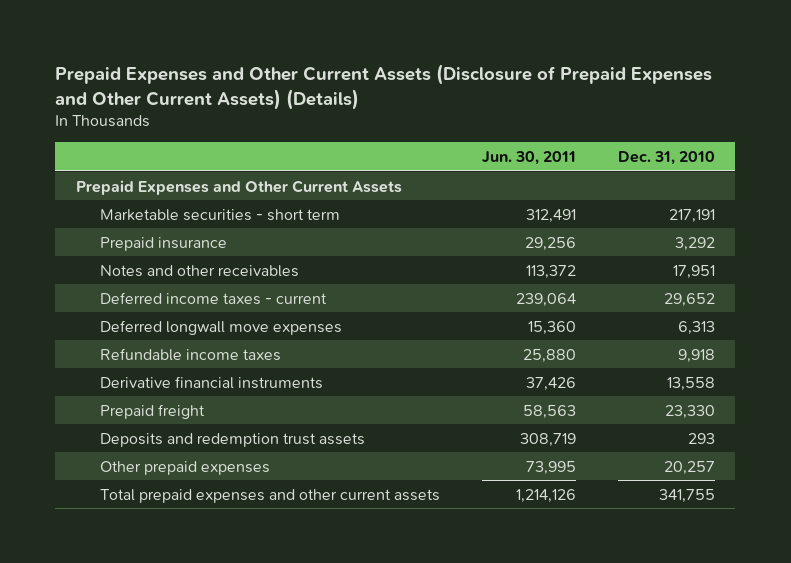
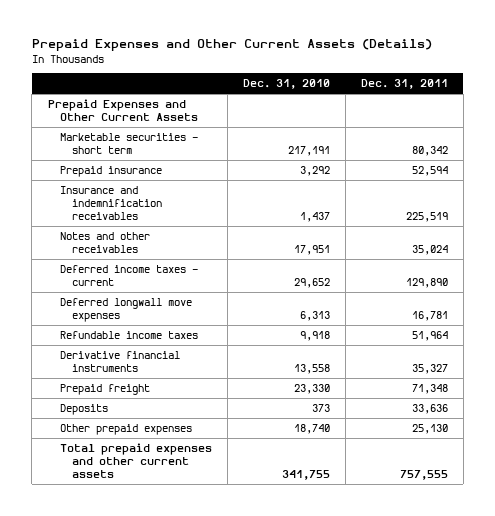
[55,63,713,110] Prepaid Expenses and Other Current Assets (Disclosure of Prepaid Expenses and Other Current Assets) (Details) -> [31,39,432,52] Prepaid Expenses and Other Current Assets (Details)
[481,150,576,165] Jun. 30, 2011 -> none
none -> [360,79,448,90] Dec. 31, 2011
none -> [59,185,162,220] Insurance and indemnification receivables
[100,432,366,447] Deposits and redemption trust assets -> [59,403,108,415] Deposits
[687,432,715,444] 293 -> [311,403,330,412] 373
[663,460,715,475] 20,257 -> [293,423,330,434] 18,740

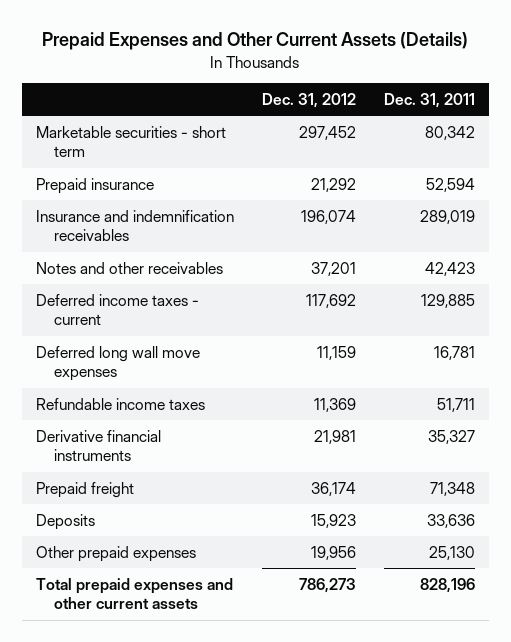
[242,79,330,90] Dec. 31, 2010 -> none
none -> [261,92,356,108] Dec. 31, 2012
[47,98,198,121] Prepaid Expenses and Other Current Assets -> none
[405,211,448,222] 225,519 -> [419,209,475,224] 289,019
[411,244,448,255] 35,024 -> [424,261,475,276] 42,423
[405,277,448,288] 129,890 -> [420,293,475,308] 129,885
[59,297,192,322] Deferred longwall move expenses -> [36,345,201,382] Deferred long wall move expenses
[411,330,448,341] 51,964 -> [436,397,475,412] 51,711
[399,469,448,480] 757,555 -> [419,577,475,593] 828,196

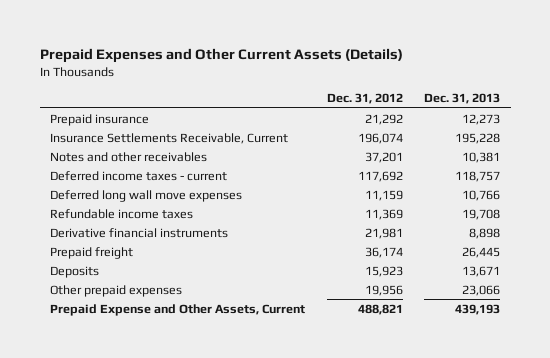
[383,92,475,108] Dec. 31, 2011 -> none
none -> [423,93,500,105] Dec. 31, 2013
[36,125,227,158] Marketable securities - short term -> none
[36,209,235,242] Insurance and indemnification receivables -> [50,132,289,144] Insurance Settlements Receivable, Current
[36,577,234,610] Total prepaid expenses and other current assets -> [50,303,306,316] Prepaid Expense and Other Assets, Current
[298,577,356,593] 786,273 -> [357,303,403,315] 488,821

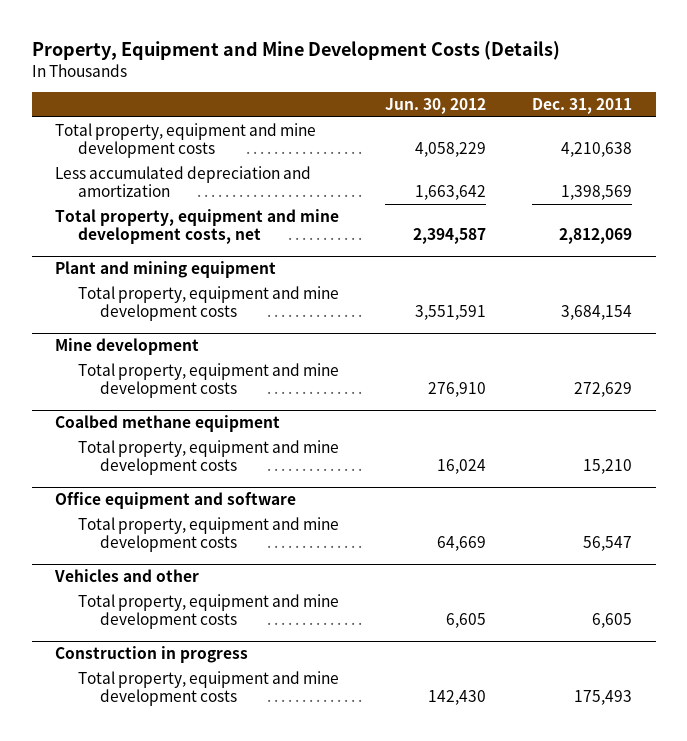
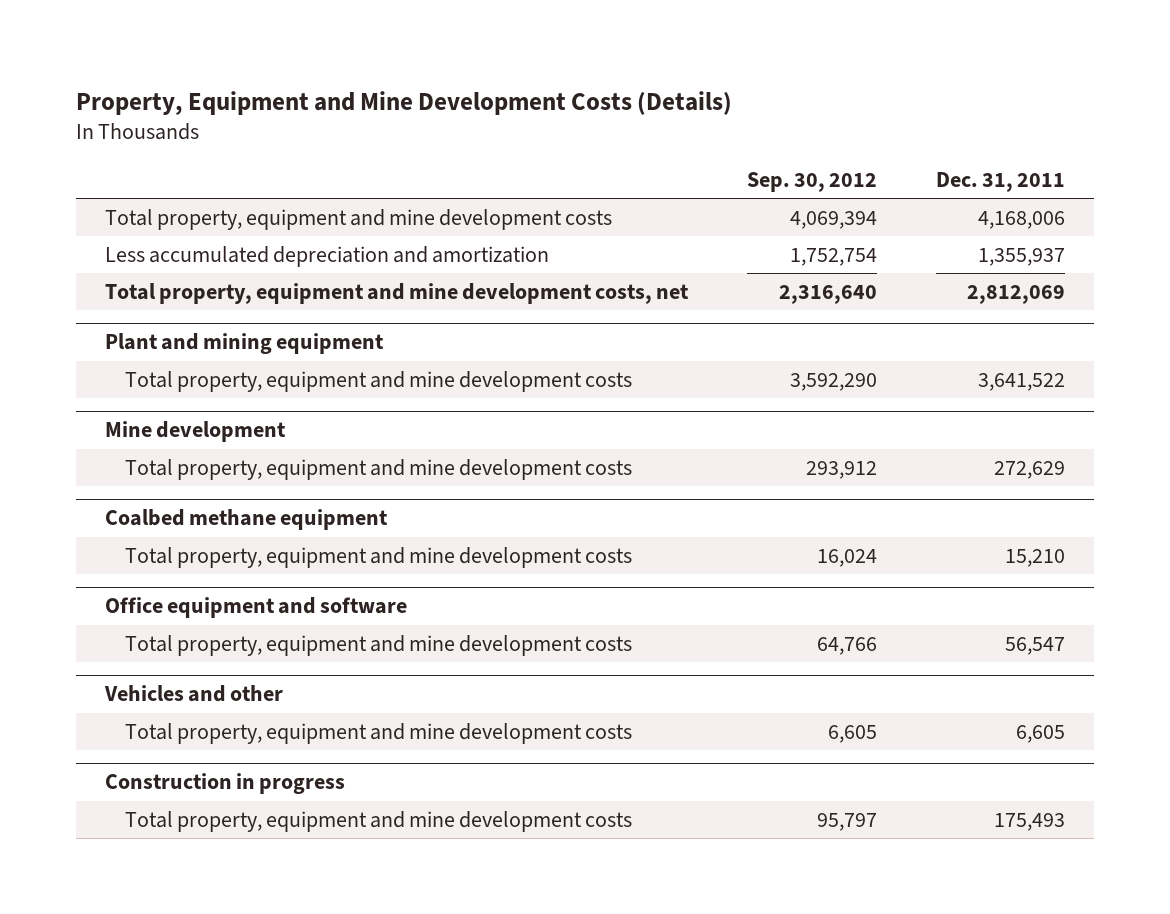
[385,98,487,115] Jun. 30, 2012 -> none
none -> [746,171,877,192] Sep. 30, 2012
[561,142,633,158] 4,210,638 -> [977,210,1065,229] 4,168,006
[561,185,633,201] 1,398,569 -> [977,247,1065,266] 1,355,937
[561,305,633,321] 3,684,154 -> [977,372,1065,391] 3,641,522

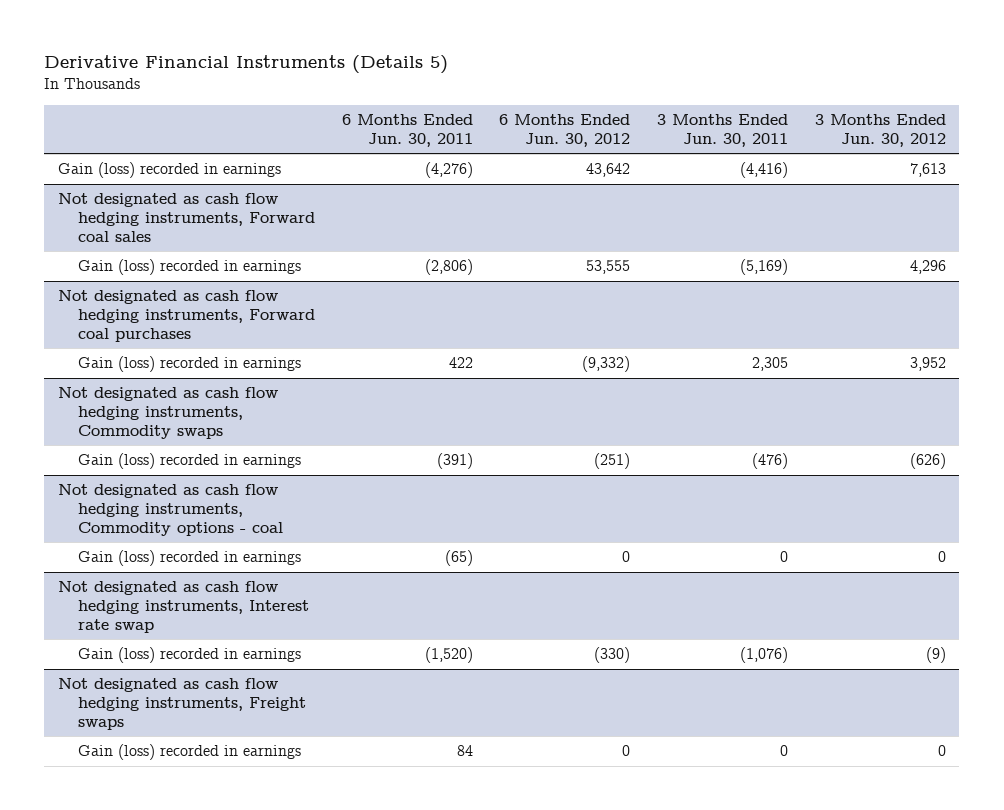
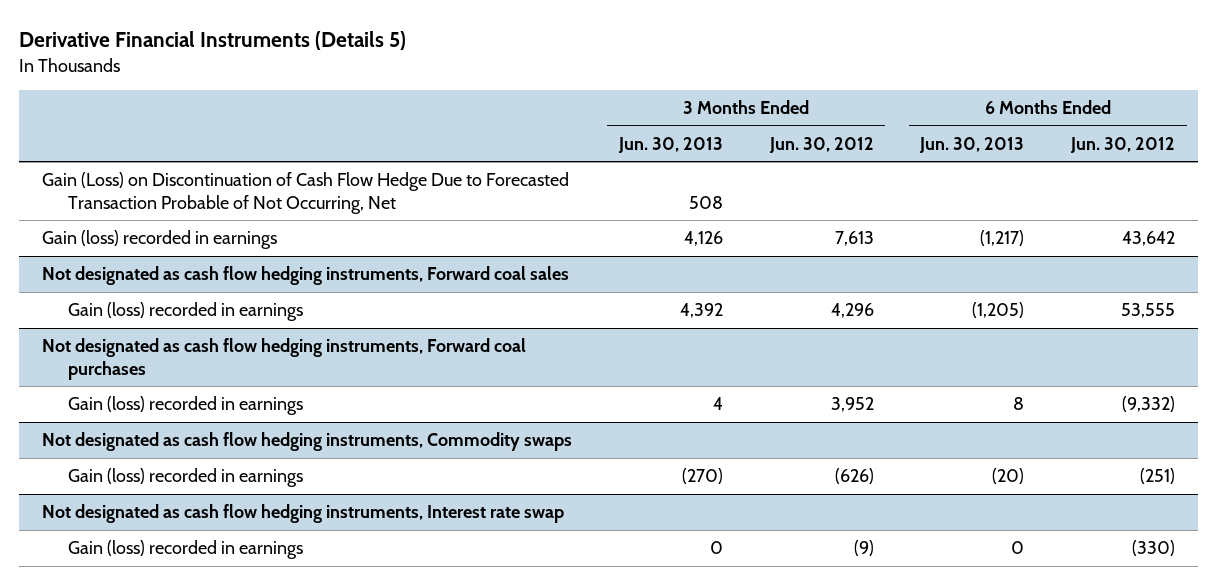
[341,114,473,147] 6 Months Ended Jun. 30, 2011 -> none
[657,114,789,147] 3 Months Ended Jun. 30, 2011 -> none
none -> [618,136,724,153] Jun. 30, 2013
none -> [919,136,1025,153] Jun. 30, 2013
none -> [42,172,570,214] Gain (Loss) on Discontinuation of Cash Flow Hedge Due to Forecasted Transaction Probable of Not Occurring, Net
[57,484,283,536] Not designated as cash flow hedging instruments, Commodity options - coal -> none
[77,550,301,567] Gain (loss) recorded in earnings -> none
[57,678,306,730] Not designated as cash flow hedging instruments, Freight swaps -> none
[77,744,301,761] Gain (loss) recorded in earnings -> none

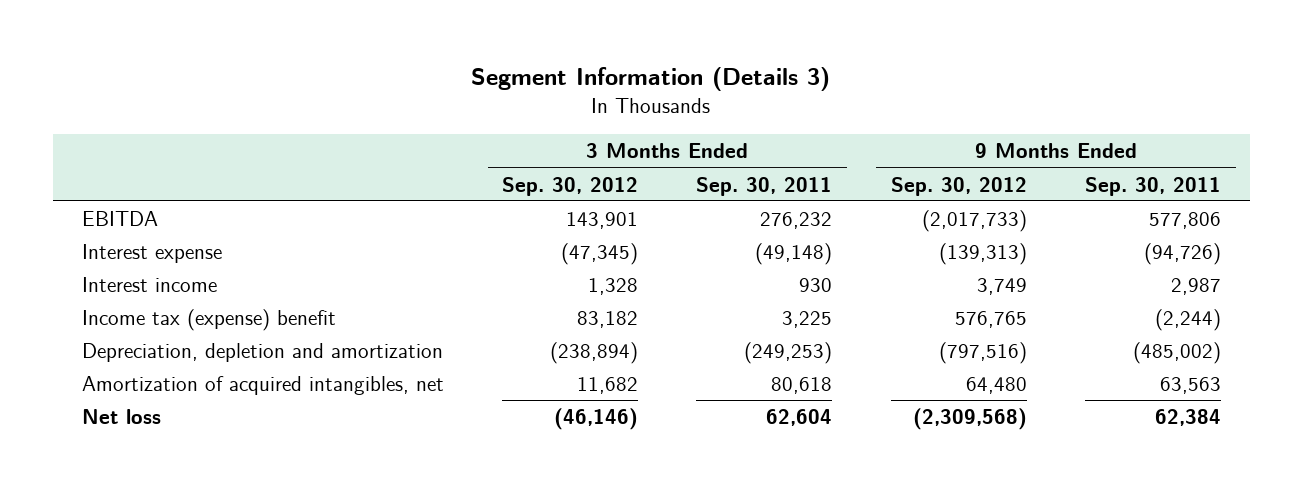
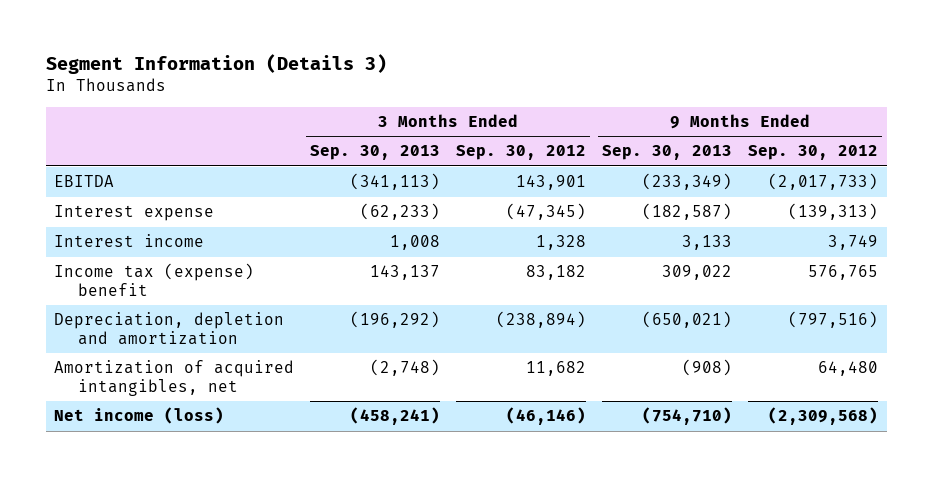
[696,176,833,196] Sep. 30, 2011 -> none
[1084,176,1221,196] Sep. 30, 2011 -> none
none -> [309,145,440,161] Sep. 30, 2013
none -> [602,145,733,161] Sep. 30, 2013
[81,408,161,424] Net loss -> [53,407,224,425] Net income (loss)

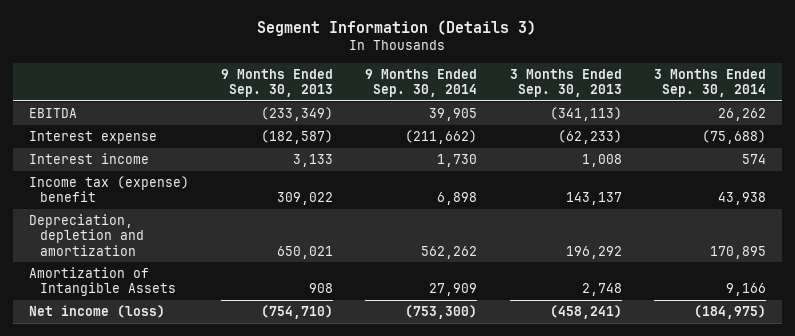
[456,145,587,161] Sep. 30, 2012 -> none
[748,145,879,161] Sep. 30, 2012 -> none
none -> [365,68,478,98] 9 Months Ended Sep. 30, 2014
none -> [653,68,766,98] 3 Months Ended Sep. 30, 2014
[53,360,294,396] Amortization of acquired intangibles, net -> none
[349,311,440,329] (196,292) -> [565,245,622,259] 196,292
[642,311,733,329] (650,021) -> [277,245,334,259] 650,021
none -> [28,266,177,297] Amortization of Intangible Assets

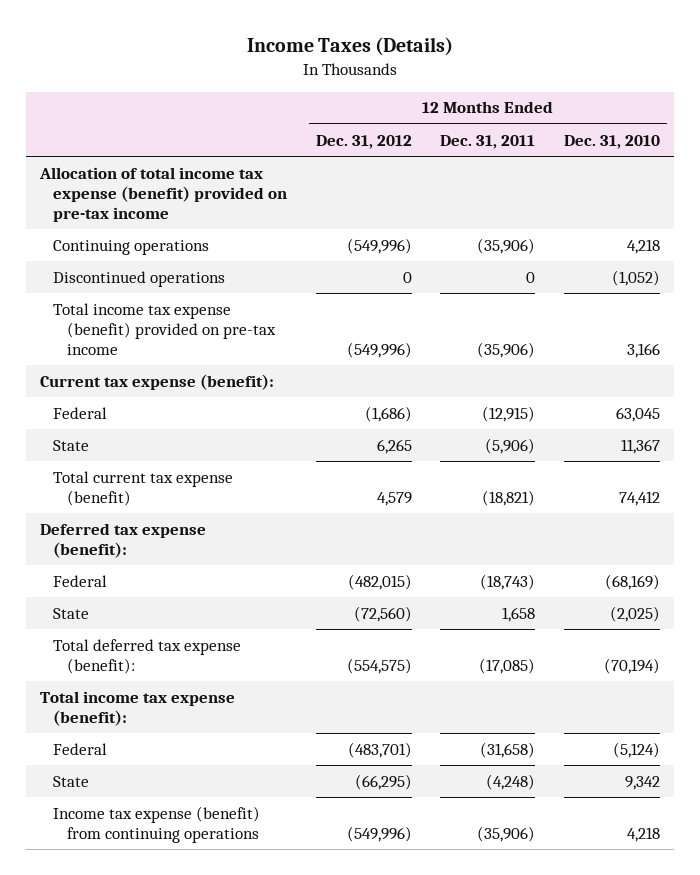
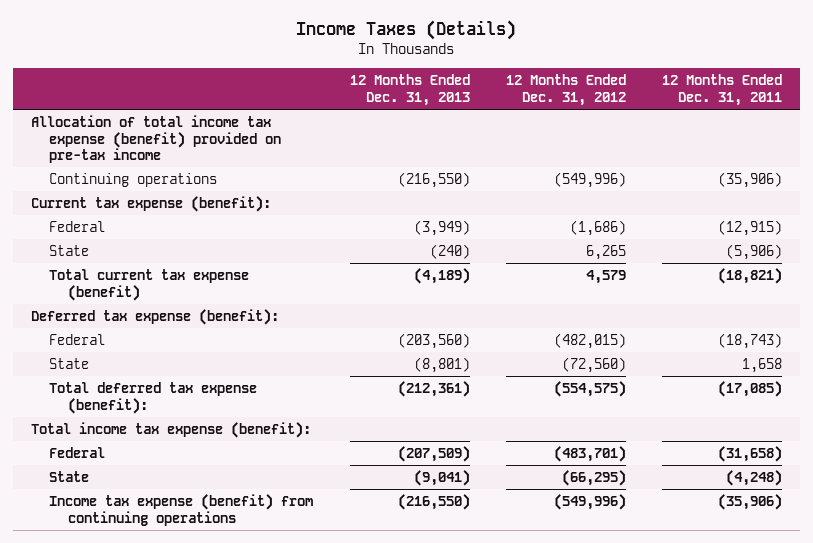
[563,134,660,149] Dec. 31, 2010 -> none
none -> [349,74,470,106] 12 Months Ended Dec. 31, 2013
[53,270,226,287] Discontinued operations -> none
[53,302,276,355] Total income tax expense (benefit) provided on pre-tax income -> none

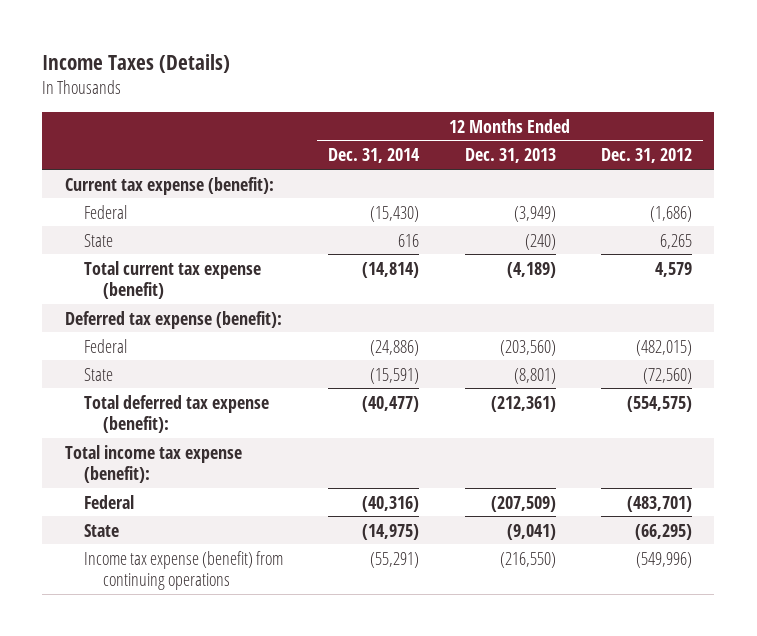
[661,74,782,106] 12 Months Ended Dec. 31, 2011 -> none
none -> [328,148,421,164] Dec. 31, 2014
[30,115,282,164] Allocation of total income tax expense (benefit) provided on pre-tax income -> none
[49,173,218,188] Continuing operations -> none

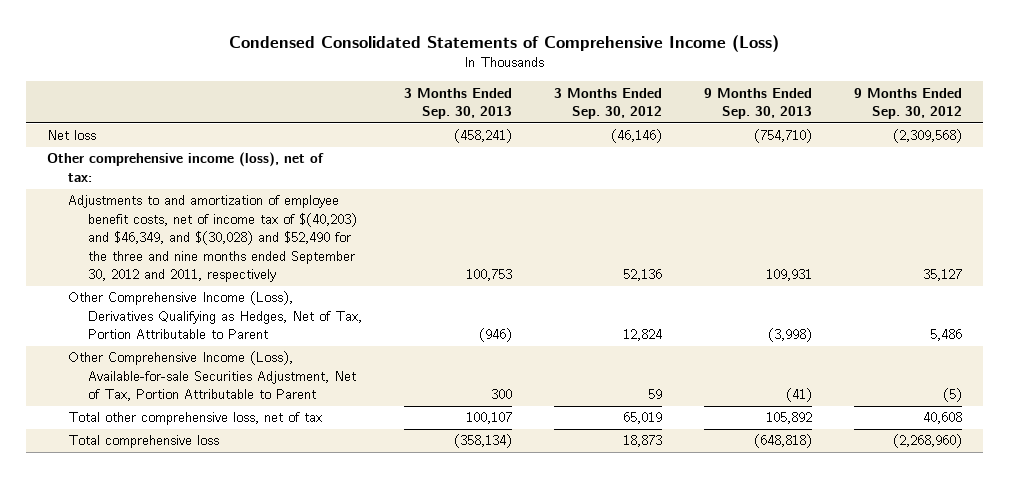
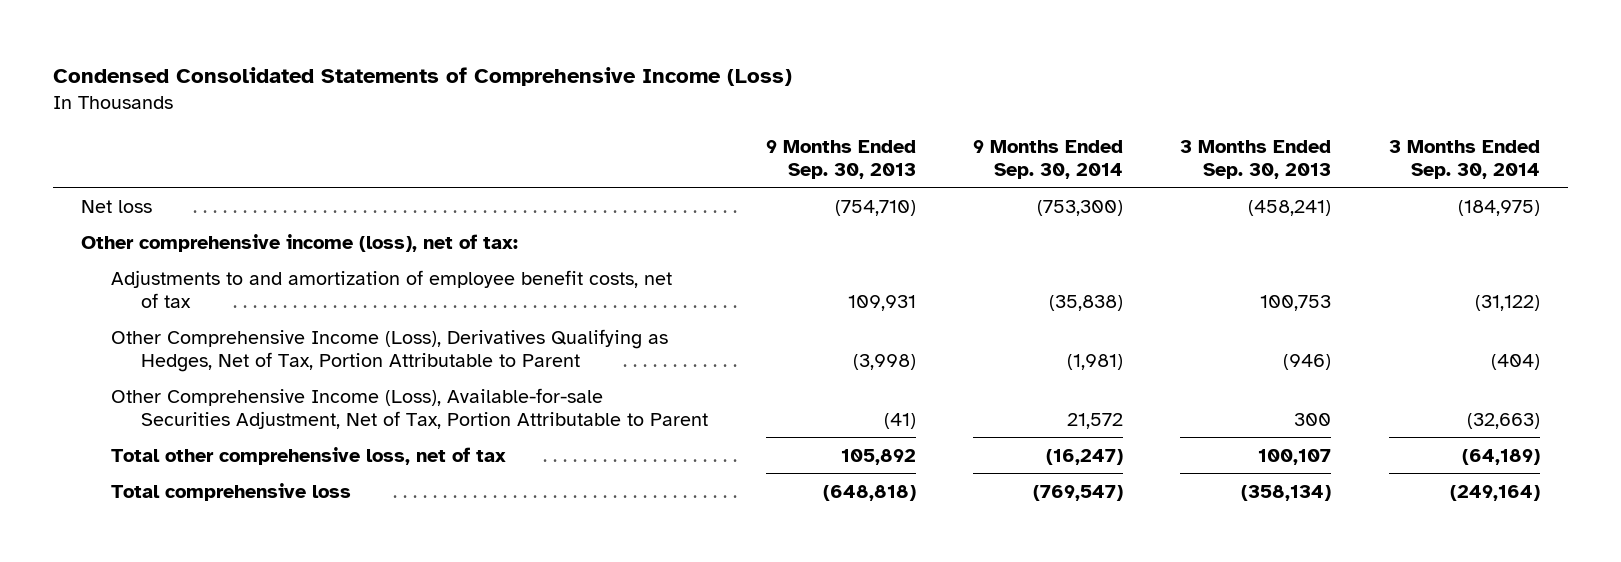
[554,87,663,120] 3 Months Ended Sep. 30, 2012 -> none
[853,87,962,120] 9 Months Ended Sep. 30, 2012 -> none
none -> [973,139,1124,179] 9 Months Ended Sep. 30, 2014
none -> [1388,139,1540,179] 3 Months Ended Sep. 30, 2014
[67,195,358,283] Adjustments to and amortization of employee benefit costs, net of income tax of $(40,203) and $46,349, and $(30,028) and $52,490 for the three and nine months ended September 30, 2012 and 2011, respectively -> [111,269,673,308] Adjustments to and amortization of employee benefit costs, net of tax

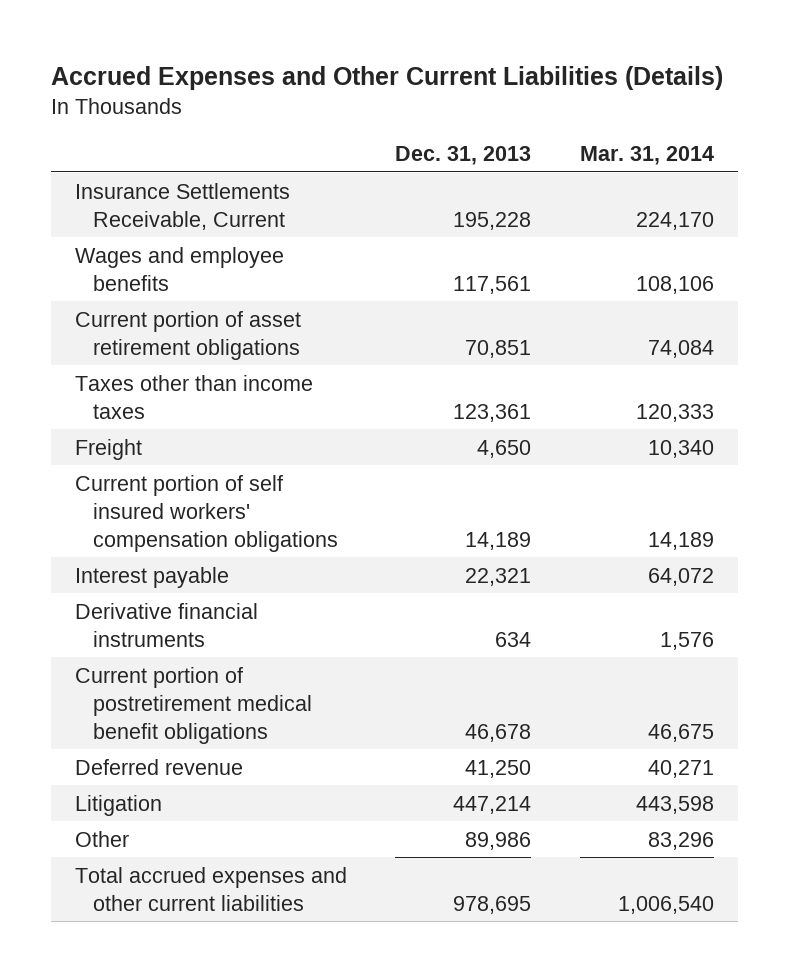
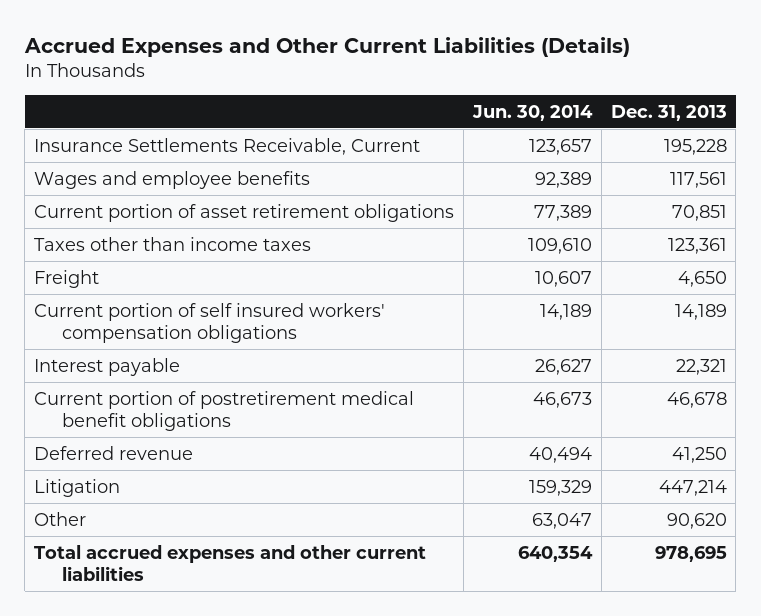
[579,146,714,166] Mar. 31, 2014 -> none
none -> [471,104,593,121] Jun. 30, 2014
[75,602,259,647] Derivative financial instruments -> none
[465,831,532,850] 89,986 -> [666,512,727,529] 90,620

